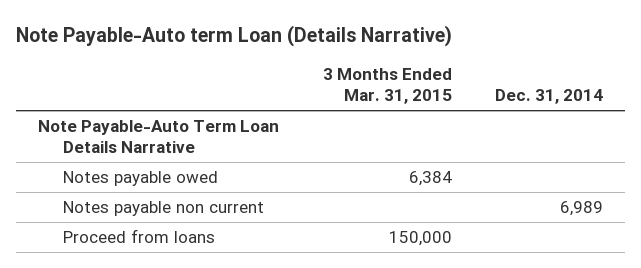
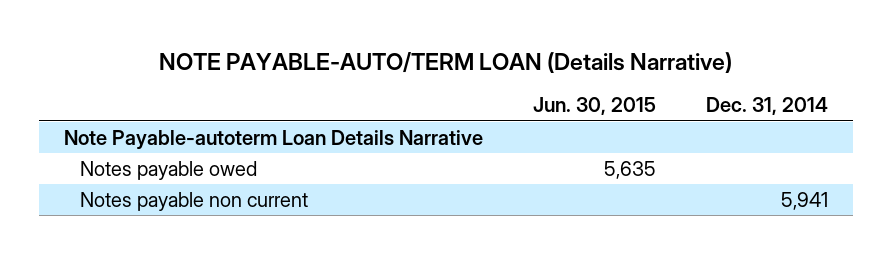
[15,25,452,48] Note Payable-Auto term Loan (Details Narrative) -> [159,51,733,73] NOTE PAYABLE-AUTO/TERM LOAN (Details Narrative)
[322,68,452,105] 3 Months Ended Mar. 31, 2015 -> none
none -> [533,97,657,116] Jun. 30, 2015
[37,120,279,154] Note Payable-Auto Term Loan Details Narrative -> [64,129,484,150] Note Payable-autoterm Loan Details Narrative
[63,229,216,244] Proceed from loans -> none
[560,201,604,217] 6,989 -> [780,191,828,210] 5,941

